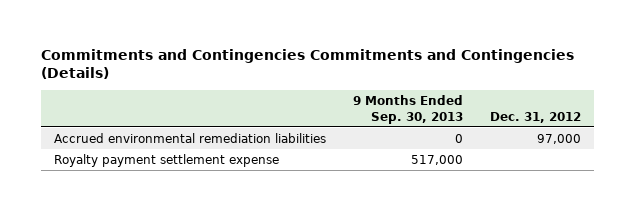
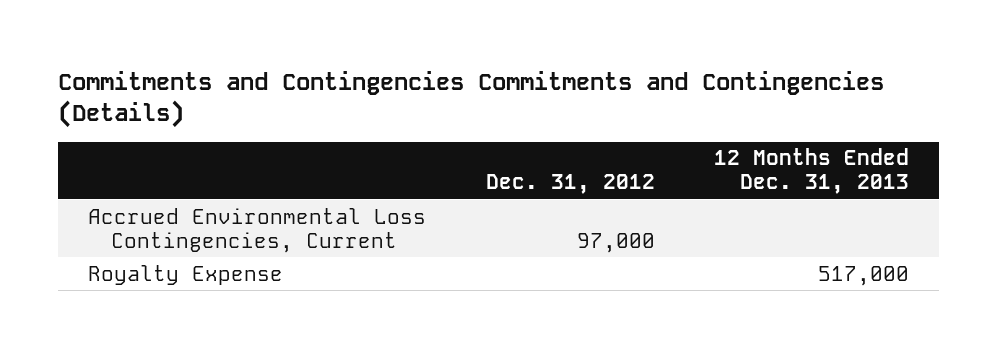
[352,95,463,124] 9 Months Ended Sep. 30, 2013 -> none
none -> [714,148,910,195] 12 Months Ended Dec. 31, 2013
[54,132,327,143] Accrued environmental remediation liabilities -> [88,207,427,253] Accrued Environmental Loss Contingencies, Current
[54,153,280,167] Royalty payment settlement expense -> [88,264,284,285] Royalty Expense

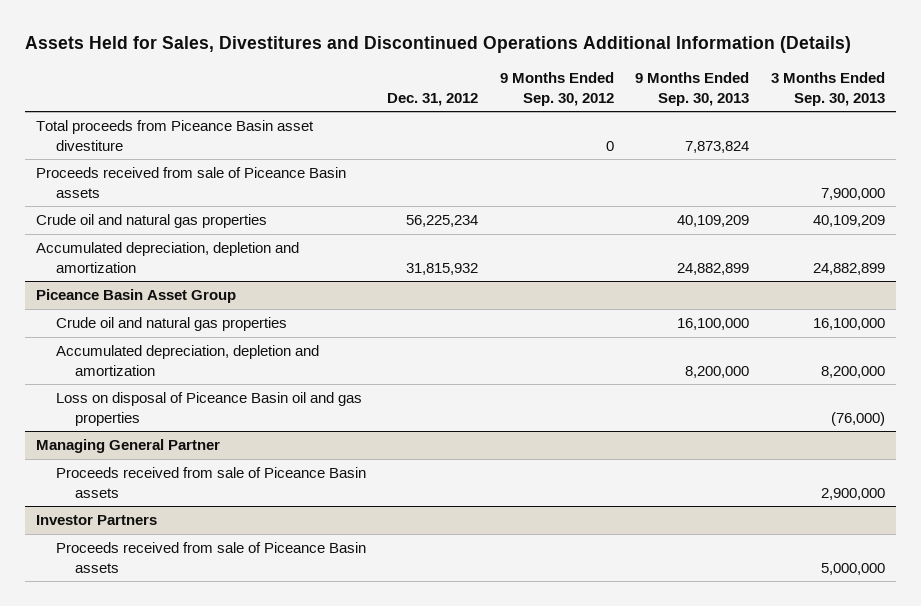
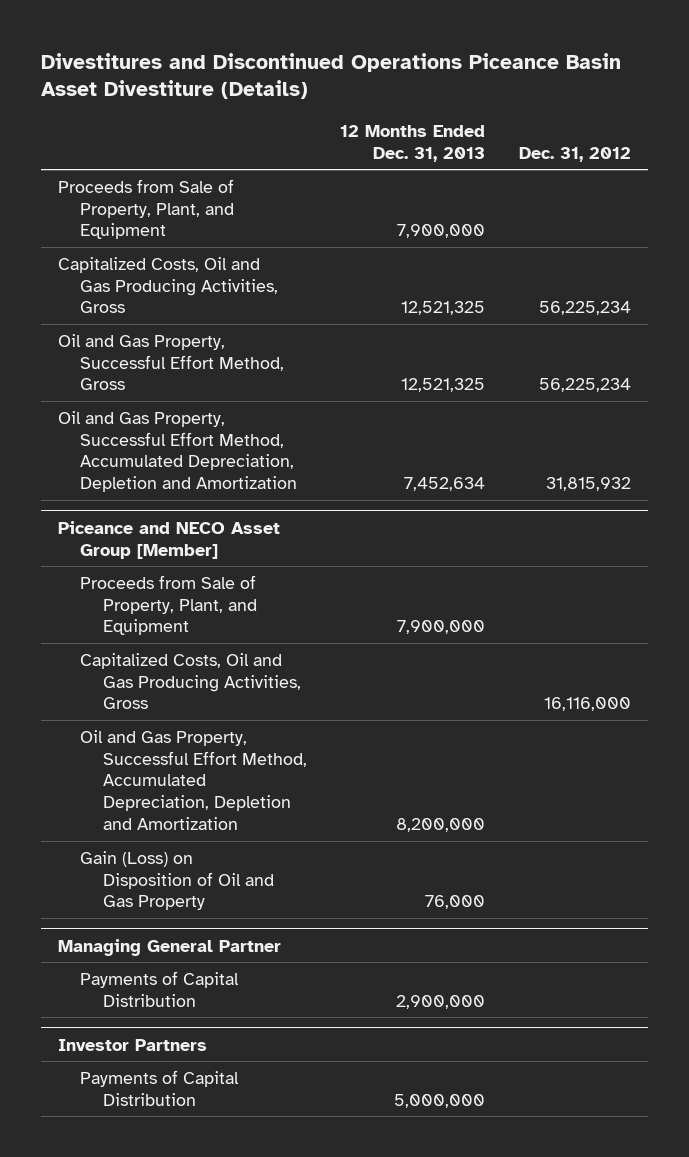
[25,35,852,53] Assets Held for Sales, Divestitures and Discontinued Operations Additional Information (Details) -> [41,52,622,100] Divestitures and Discontinued Operations Piceance Basin Asset Divestiture (Details)
[499,72,614,106] 9 Months Ended Sep. 30, 2012 -> none
[635,72,750,106] 9 Months Ended Sep. 30, 2013 -> none
[770,72,885,106] 3 Months Ended Sep. 30, 2013 -> none
none -> [340,124,486,162] 12 Months Ended Dec. 31, 2013
[36,167,347,198] Proceeds received from sale of Piceance Basin assets -> none
[55,317,287,332] Crude oil and natural gas properties -> none
[36,120,315,151] Total proceeds from Piceance Basin asset divestiture -> [58,178,235,240] Proceeds from Sale of Property, Plant, and Equipment
none -> [58,256,279,314] Capitalized Costs, Oil and Gas Producing Activities, Gross
[36,214,268,229] Crude oil and natural gas properties -> [58,333,285,391] Oil and Gas Property, Successful Effort Method, Gross
[36,242,300,273] Accumulated depreciation, depletion and amortization -> [58,410,298,493] Oil and Gas Property, Successful Effort Method, Accumulated Depreciation, Depletion and Amortization
[36,289,237,304] Piceance Basin Asset Group -> [58,520,281,559] Piceance and NECO Asset Group [Member]
none -> [80,574,257,636] Proceeds from Sale of Property, Plant, and Equipment
none -> [80,652,301,710] Capitalized Costs, Oil and Gas Producing Activities, Gross
[55,345,319,376] Accumulated depreciation, depletion and amortization -> [80,729,307,831] Oil and Gas Property, Successful Effort Method, Accumulated Depreciation, Depletion and Amortization
[55,392,362,426] Loss on disposal of Piceance Basin oil and gas properties -> [80,850,274,911] Gain (Loss) on Disposition of Oil and Gas Property
[55,467,366,498] Proceeds received from sale of Piceance Basin assets -> [80,970,240,1007] Payments of Capital Distribution
[55,542,366,573] Proceeds received from sale of Piceance Basin assets -> [80,1069,240,1106] Payments of Capital Distribution

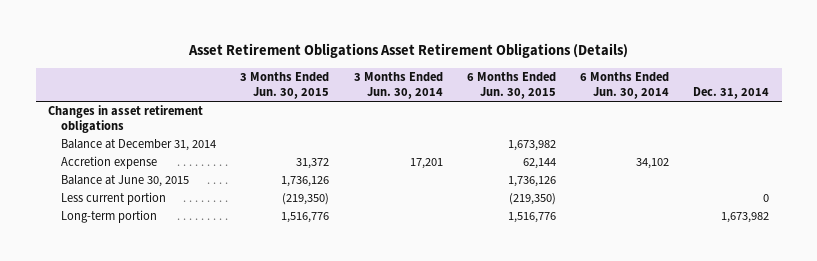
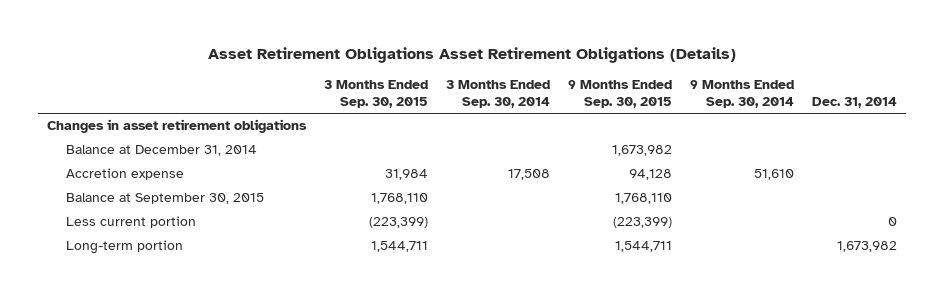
[240,72,330,100] 3 Months Ended Jun. 30, 2015 -> none
[353,72,443,100] 3 Months Ended Jun. 30, 2014 -> none
[466,72,556,100] 6 Months Ended Jun. 30, 2015 -> none
[580,72,670,100] 6 Months Ended Jun. 30, 2014 -> none
none -> [324,79,429,109] 3 Months Ended Sep. 30, 2015
none -> [446,79,551,109] 3 Months Ended Sep. 30, 2014
none -> [567,79,672,109] 9 Months Ended Sep. 30, 2015
none -> [689,79,794,109] 9 Months Ended Sep. 30, 2014
[60,175,189,188] Balance at June 30, 2015 -> [66,193,265,205] Balance at September 30, 2015

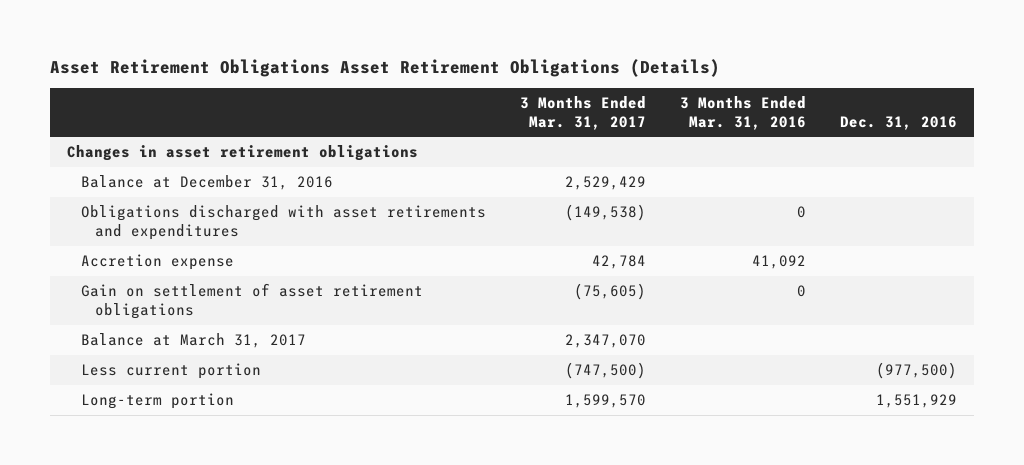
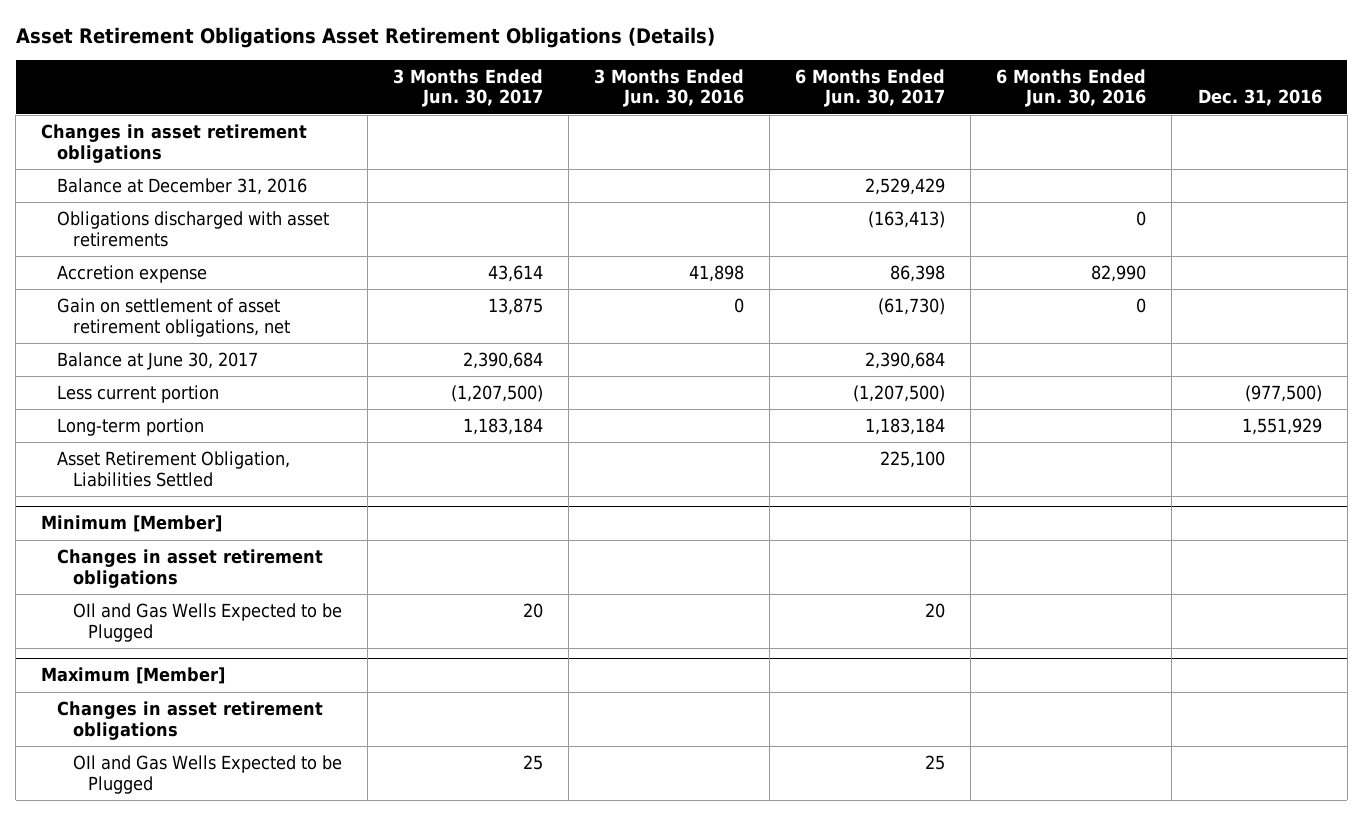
[520,95,647,130] 3 Months Ended Mar. 31, 2017 -> none
[680,95,807,130] 3 Months Ended Mar. 31, 2016 -> none
none -> [392,68,543,108] 3 Months Ended Jun. 30, 2017
none -> [593,68,744,108] 3 Months Ended Jun. 30, 2016
none -> [795,68,946,108] 6 Months Ended Jun. 30, 2017
none -> [996,68,1147,108] 6 Months Ended Jun. 30, 2016
[80,205,486,241] Obligations discharged with asset retirements and expenditures -> [56,211,329,247] Obligations discharged with asset retirements
[80,283,423,320] Gain on settlement of asset retirement obligations -> [56,298,290,337] Gain on settlement of asset retirement obligations, net
[80,333,306,349] Balance at March 31, 2017 -> [56,352,258,371] Balance at June 30, 2017
none -> [56,451,290,487] Asset Retirement Obligation, Liabilities Settled
none -> [41,515,223,533] Minimum [Member]
none -> [56,549,323,588] Changes in asset retirement obligations
none -> [72,603,342,642] OIl and Gas Wells Expected to be Plugged
none -> [41,667,226,685] Maximum [Member]
none -> [56,701,323,740] Changes in asset retirement obligations
none -> [72,755,342,794] OIl and Gas Wells Expected to be Plugged

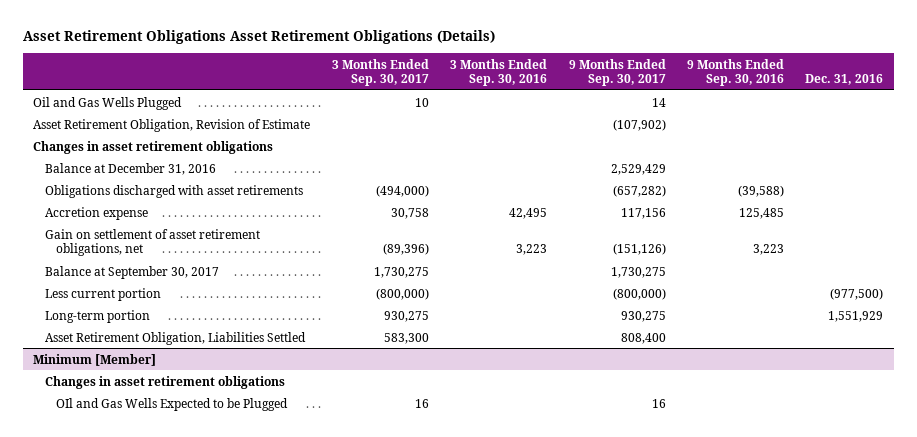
[392,68,543,108] 3 Months Ended Jun. 30, 2017 -> none
[593,68,744,108] 3 Months Ended Jun. 30, 2016 -> none
[795,68,946,108] 6 Months Ended Jun. 30, 2017 -> none
[996,68,1147,108] 6 Months Ended Jun. 30, 2016 -> none
none -> [331,58,429,86] 3 Months Ended Sep. 30, 2017
none -> [450,58,548,86] 3 Months Ended Sep. 30, 2016
none -> [568,58,666,86] 9 Months Ended Sep. 30, 2017
none -> [686,58,784,86] 9 Months Ended Sep. 30, 2016
none -> [33,96,183,110] Oil and Gas Wells Plugged
none -> [33,118,311,132] Asset Retirement Obligation, Revision of Estimate
[56,352,258,371] Balance at June 30, 2017 -> [44,265,219,279] Balance at September 30, 2017
[41,667,226,685] Maximum [Member] -> none
[56,701,323,740] Changes in asset retirement obligations -> none
[72,755,342,794] OIl and Gas Wells Expected to be Plugged -> none

